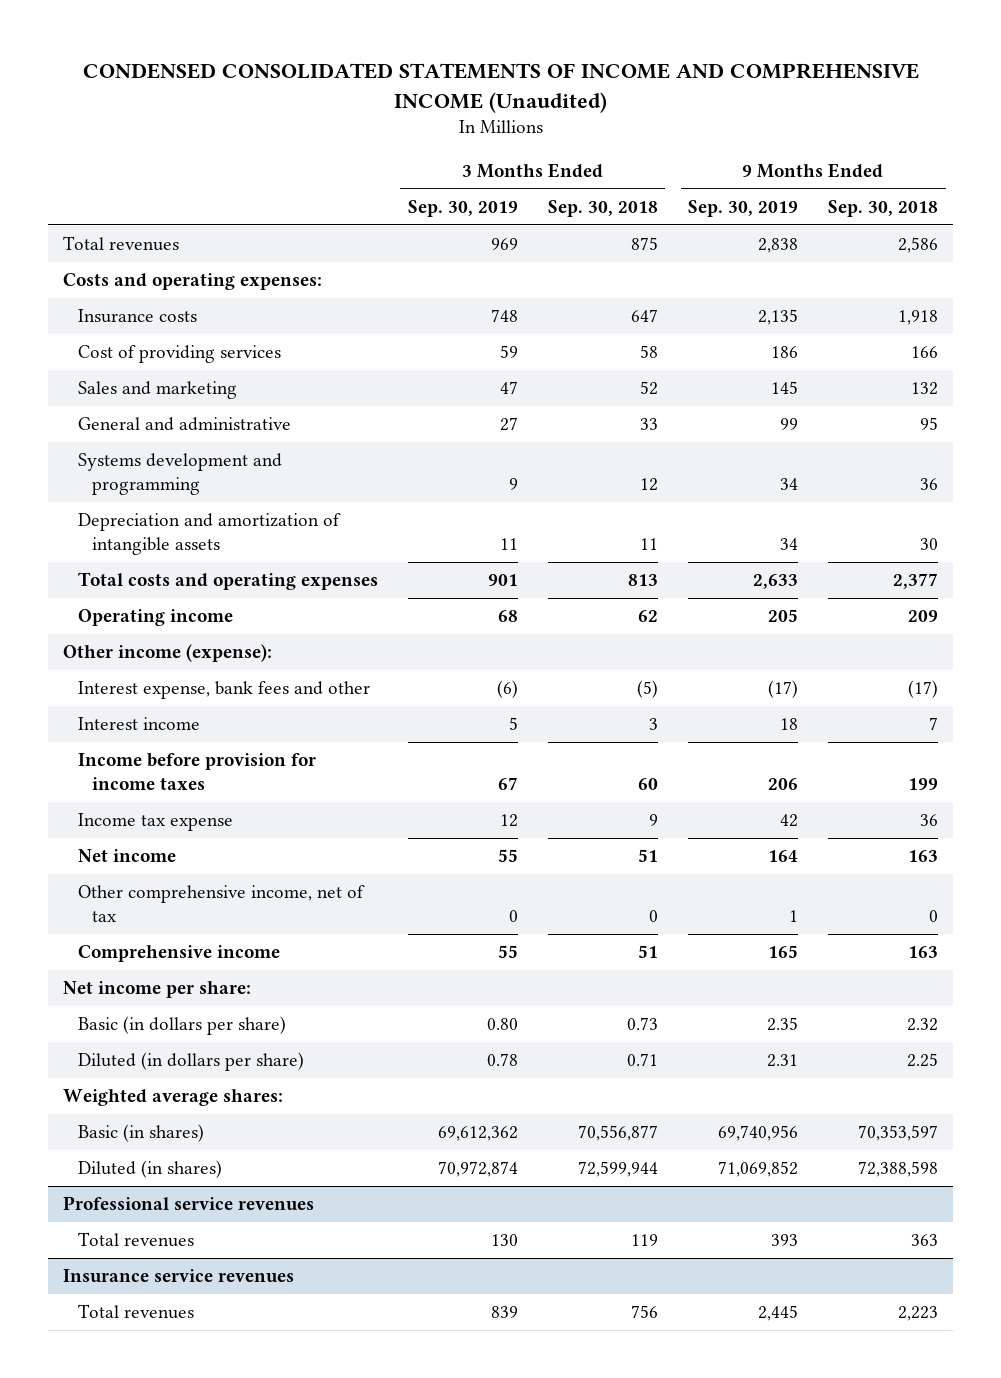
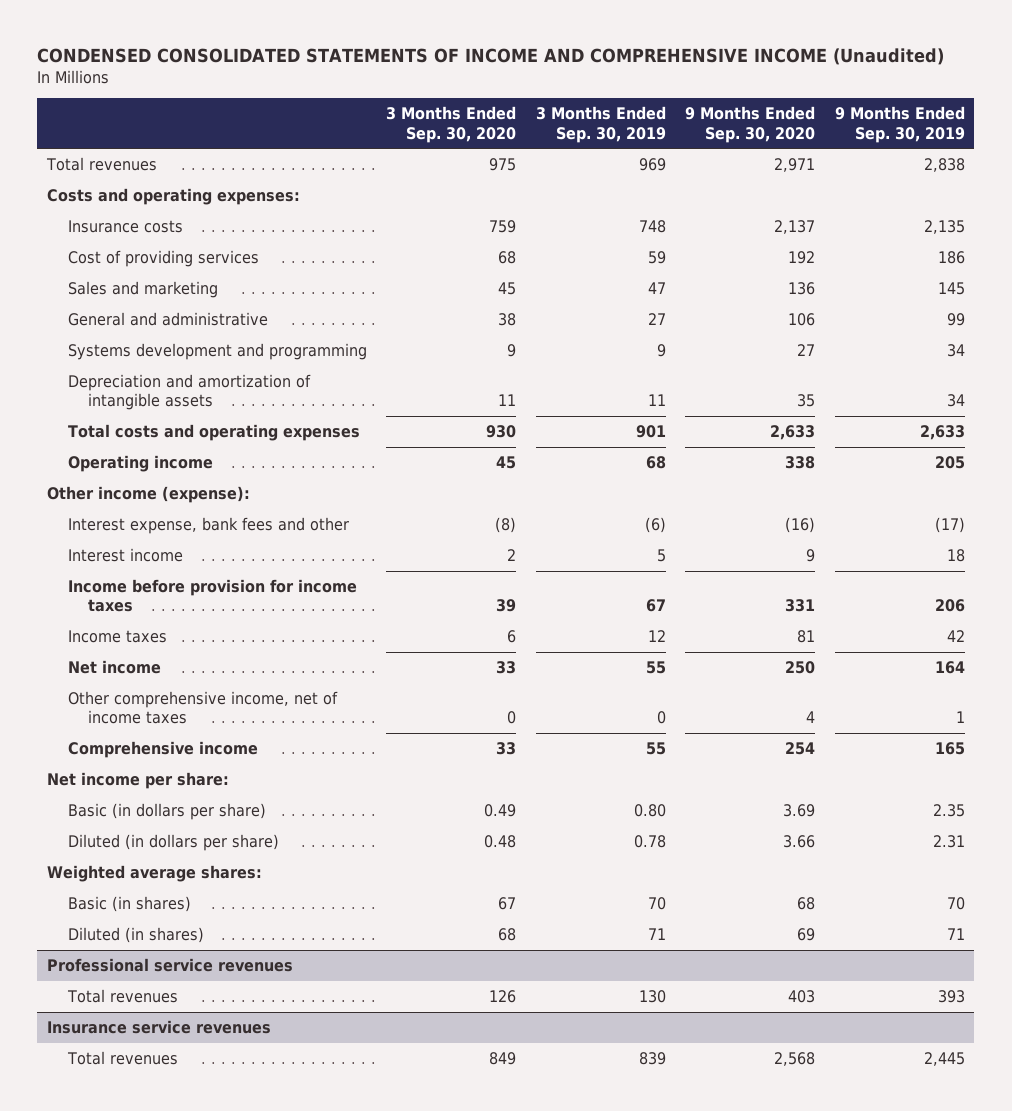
[547,199,658,217] Sep. 30, 2018 -> none
[828,199,939,217] Sep. 30, 2018 -> none
none -> [386,106,517,143] 3 Months Ended Sep. 30, 2020
none -> [685,106,816,143] 9 Months Ended Sep. 30, 2020
[77,813,233,832] Income tax expense -> [67,629,167,643] Income taxes
[77,885,365,923] Other comprehensive income, net of tax -> [67,690,338,725] Other comprehensive income, net of income taxes
[437,1126,518,1142] 69,612,362 -> [647,896,666,910] 70
[718,1125,799,1142] 69,740,956 -> [946,896,965,910] 70
[437,1161,518,1178] 70,972,874 -> [647,927,666,940] 71
[718,1161,799,1178] 71,069,852 -> [946,927,965,940] 71

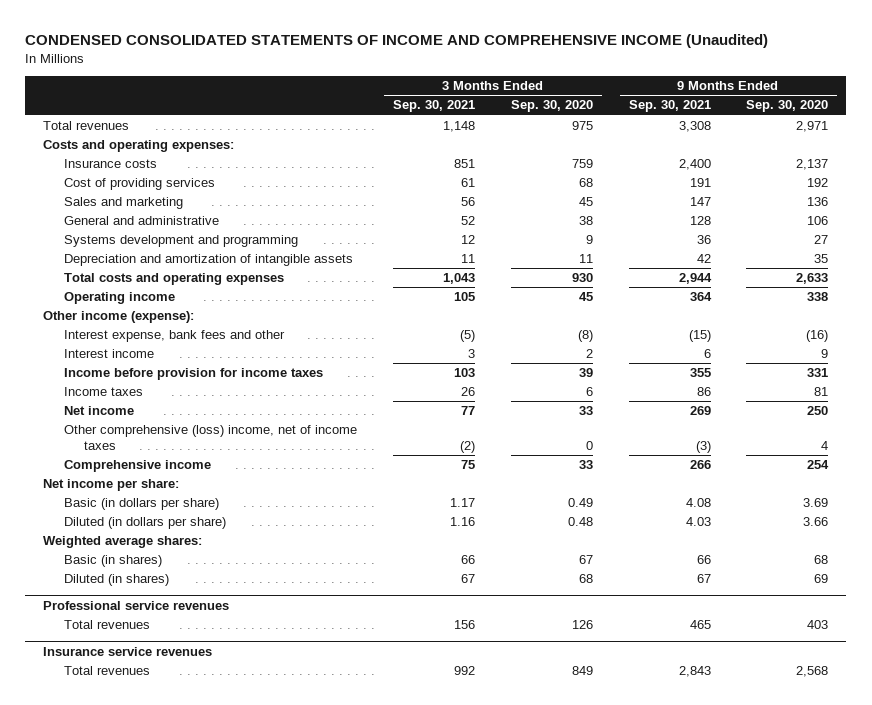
[535,106,666,143] 3 Months Ended Sep. 30, 2019 -> none
[834,106,965,143] 9 Months Ended Sep. 30, 2019 -> none
none -> [392,100,475,113] Sep. 30, 2021
none -> [628,100,711,113] Sep. 30, 2021
[67,690,338,725] Other comprehensive income, net of income taxes -> [63,425,357,450] Other comprehensive (loss) income, net of income taxes

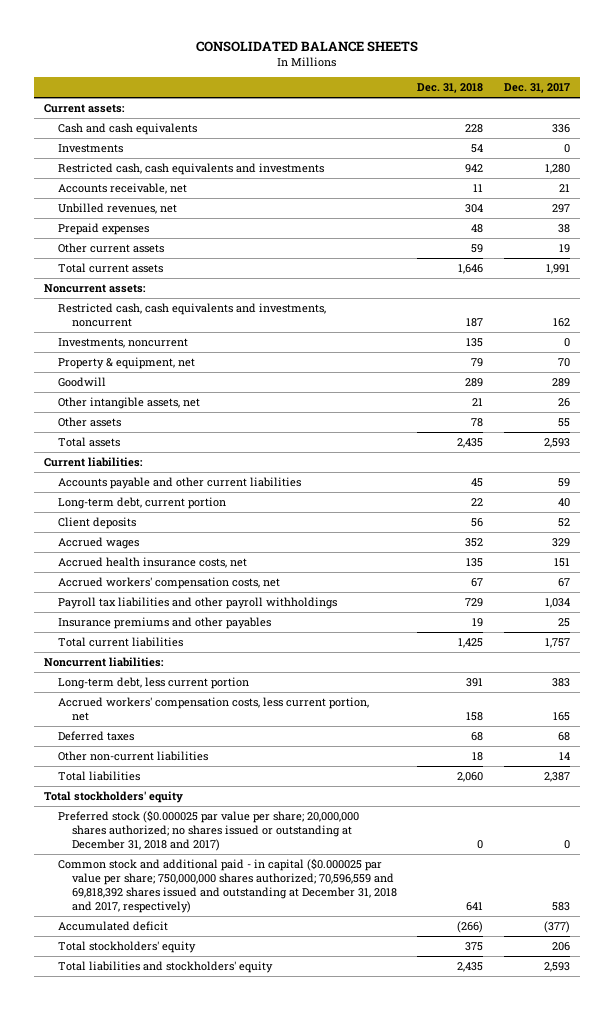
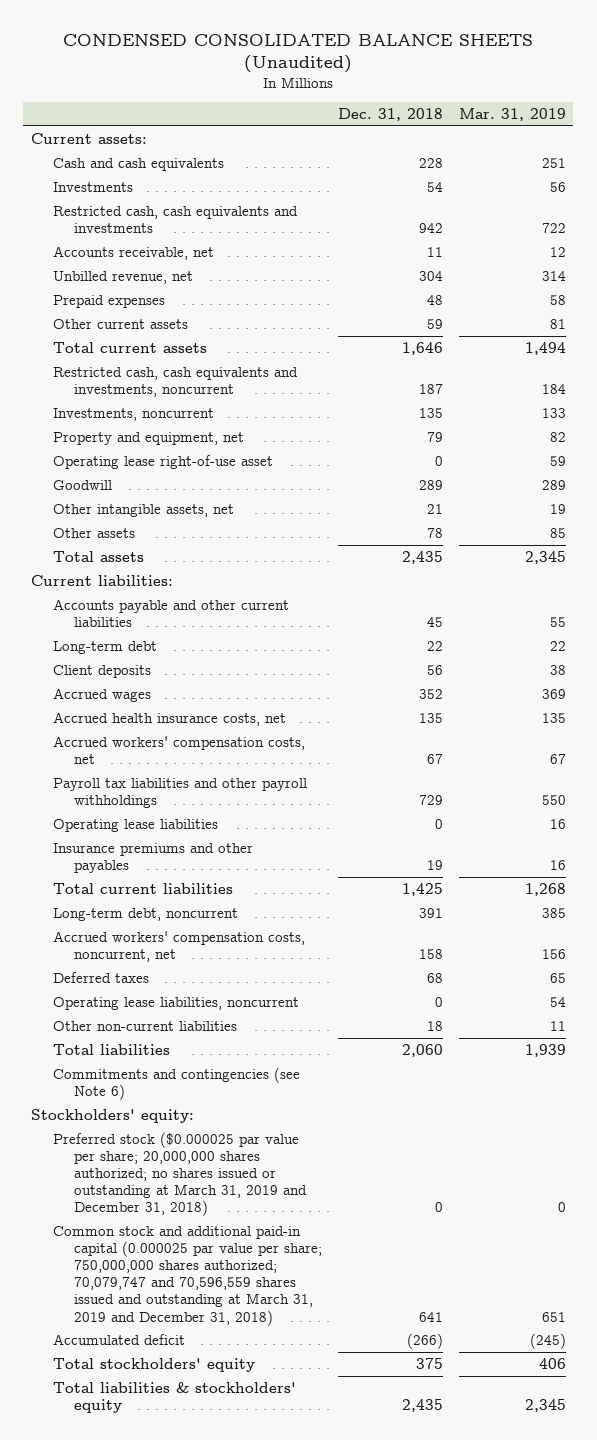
[195,41,418,53] CONSOLIDATED BALANCE SHEETS -> [63,33,534,74] CONDENSED CONSOLIDATED BALANCE SHEETS (Unaudited)
[503,83,570,94] Dec. 31, 2017 -> none
none -> [458,107,566,121] Mar. 31, 2019
[57,202,177,214] Unbilled revenues, net -> [52,270,193,284] Unbilled revenue, net
[44,283,147,293] Noncurrent assets: -> none
[57,356,195,369] Property & equipment, net -> [52,431,244,445] Property and equipment, net
none -> [52,454,273,469] Operating lease right-of-use asset
[57,496,226,509] Long-term debt, current portion -> [52,640,157,654] Long-term debt
none -> [52,818,218,832] Operating lease liabilities
[44,656,165,667] Noncurrent liabilities: -> none
[57,676,249,689] Long-term debt, less current portion -> [52,907,238,921] Long-term debt, noncurrent
[57,696,369,722] Accrued workers' compensation costs, less current portion, net -> [52,930,305,962] Accrued workers' compensation costs, noncurrent, net
none -> [52,996,299,1010] Operating lease liabilities, noncurrent
none -> [52,1066,300,1100] Commitments and contingencies (see Note 6)
[44,790,184,803] Total stockholders' equity -> [31,1108,195,1123] Stockholders' equity:
[57,809,359,852] Preferred stock ($0.000025 par value per share; 20,000,000 shares authorized; no shares issued or outstanding at December 31, 2018 and 2017) -> [52,1131,308,1217] Preferred stock ($0.000025 par value per share; 20,000,000 shares authorized; no shares issued or outstanding at March 31, 2019 and December 31, 2018)
[57,857,397,914] Common stock and additional paid - in capital ($0.000025 par value per share; 750,000,000 shares authorized; 70,596,559 and 69,818,392 shares issued and outstanding at December 31, 2018 and 2017, respectively) -> [52,1225,323,1326] Common stock and additional paid-in capital (0.000025 par value per share; 750,000,000 shares authorized; 70,079,747 and 70,596,559 shares issued and outstanding at March 31, 2019 and December 31, 2018)
[57,960,273,973] Total liabilities and stockholders' equity -> [52,1381,296,1413] Total liabilities & stockholders' equity

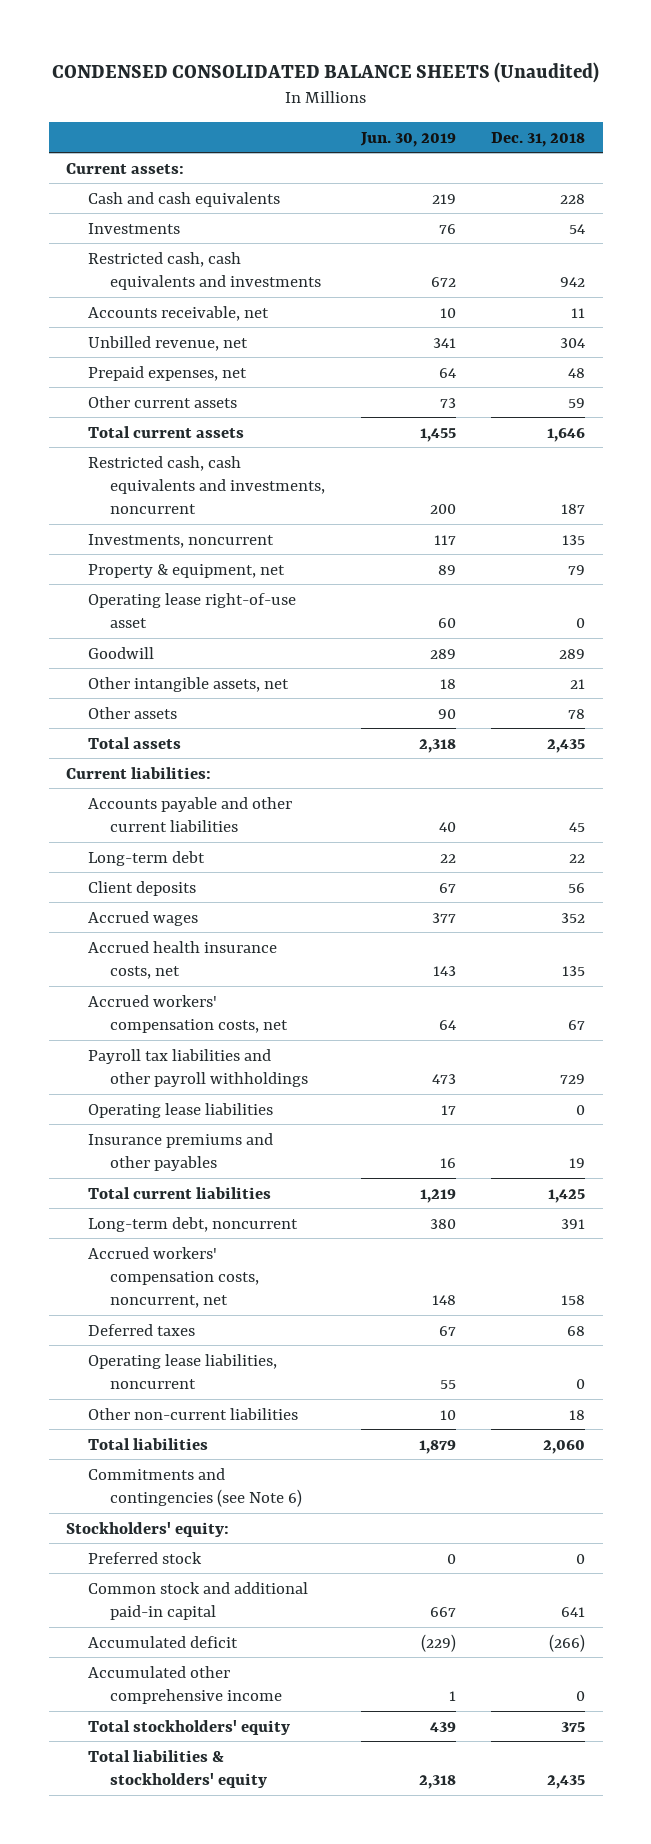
[458,107,566,121] Mar. 31, 2019 -> none
none -> [359,131,456,147] Jun. 30, 2019
[52,294,165,308] Prepaid expenses -> [88,365,248,381] Prepaid expenses, net
[52,431,244,445] Property and equipment, net -> [88,563,286,578] Property & equipment, net
[52,1131,308,1217] Preferred stock ($0.000025 par value per share; 20,000,000 shares authorized; no shares issued or outstanding at March 31, 2019 and December 31, 2018) -> [88,1551,203,1564] Preferred stock
[52,1225,323,1326] Common stock and additional paid-in capital (0.000025 par value per share; 750,000,000 shares authorized; 70,079,747 and 70,596,559 shares issued and outstanding at March 31, 2019 and December 31, 2018) -> [88,1581,309,1620] Common stock and additional paid-in capital
none -> [88,1665,283,1704] Accumulated other comprehensive income

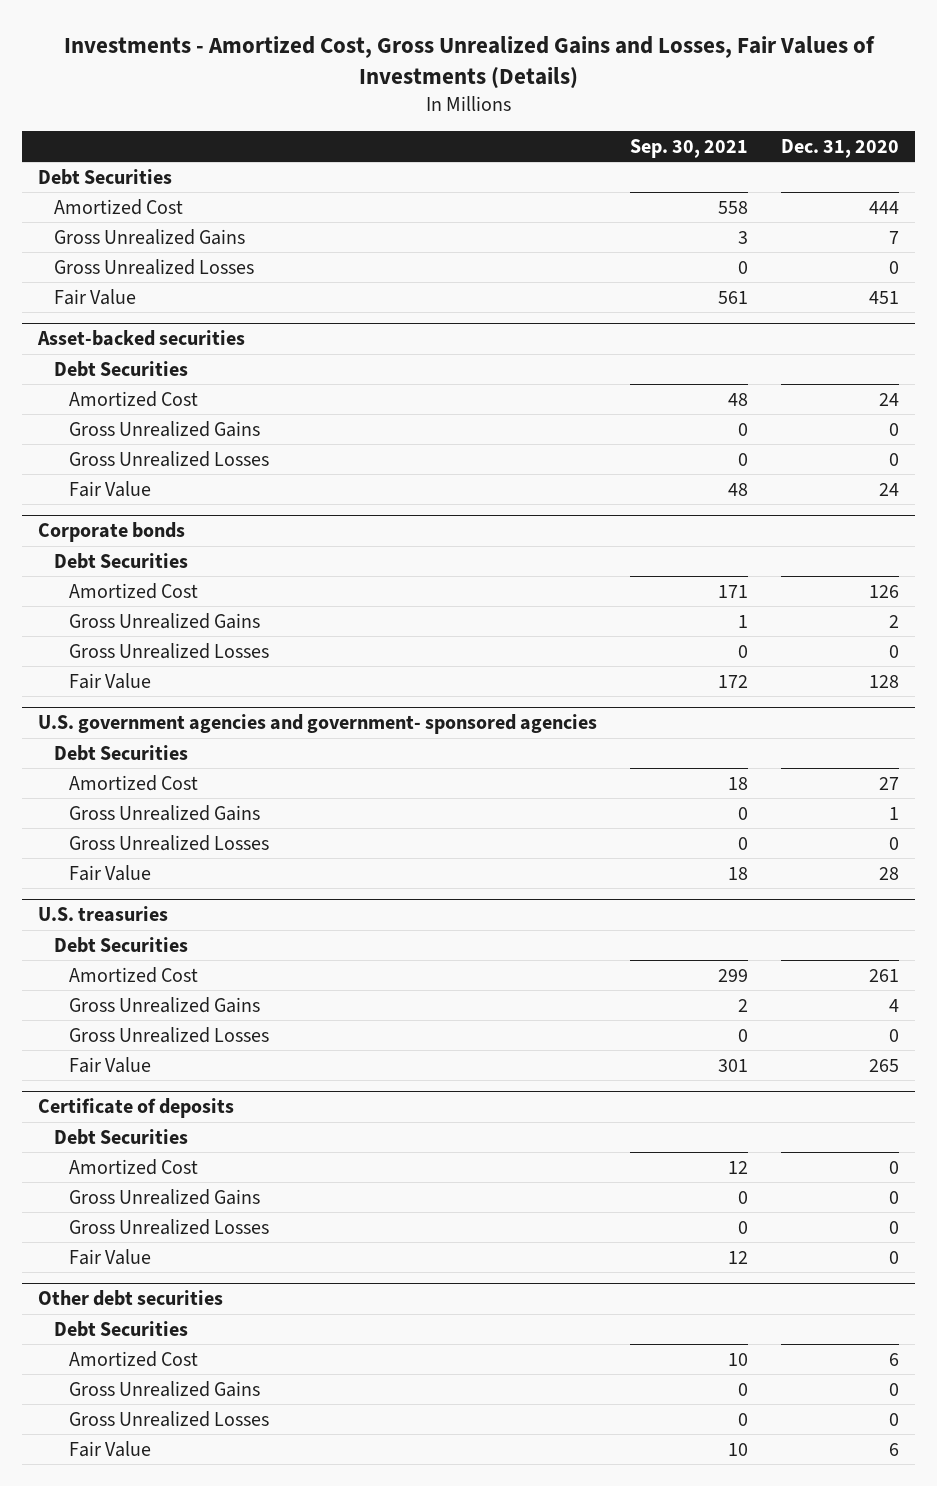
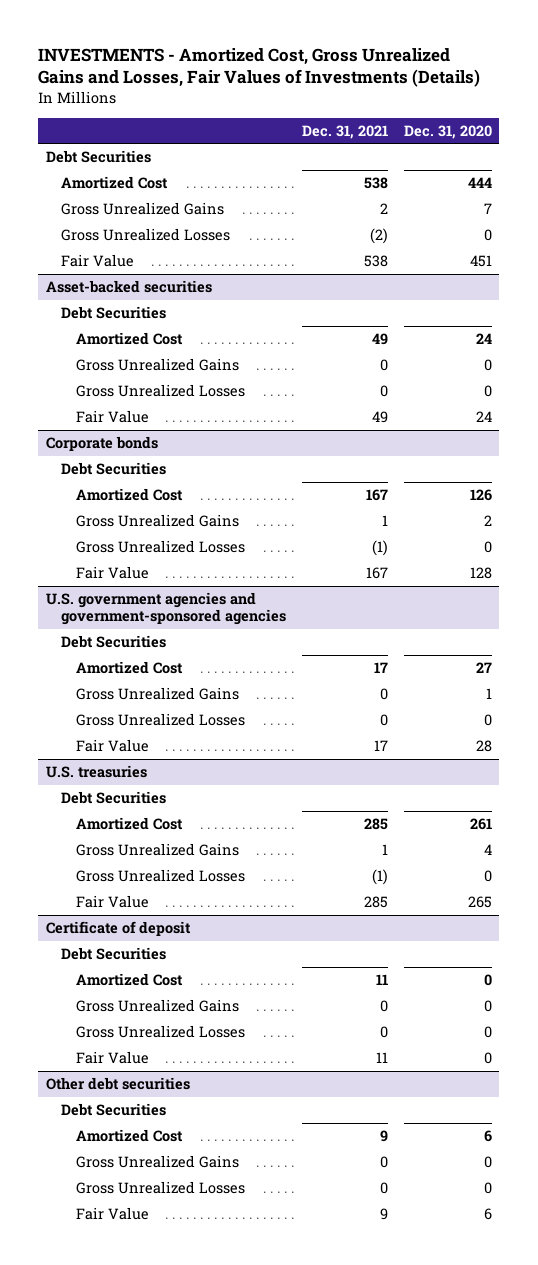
[63,36,875,90] Investments - Amortized Cost, Gross Unrealized Gains and Losses, Fair Values of Investments (Details) -> [38,47,481,88] INVESTMENTS - Amortized Cost, Gross Unrealized Gains and Losses, Fair Values of Investments (Details)
[630,138,749,158] Sep. 30, 2021 -> none
none -> [301,124,388,139] Dec. 31, 2021
[38,714,598,735] U.S. government agencies and government- sponsored agencies -> [45,592,286,626] U.S. government agencies and government-sponsored agencies
[38,1098,235,1119] Certificate of deposits -> [45,921,191,937] Certificate of deposit

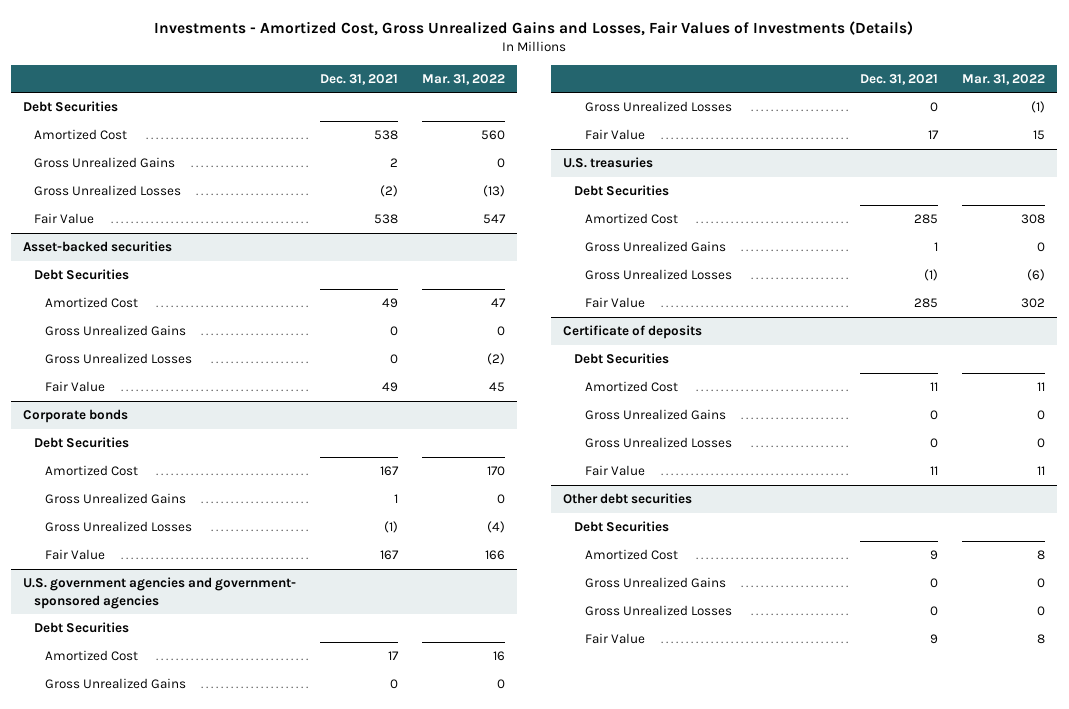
[38,47,481,88] INVESTMENTS - Amortized Cost, Gross Unrealized Gains and Losses, Fair Values of Investments (Details) -> [154,20,914,36] Investments - Amortized Cost, Gross Unrealized Gains and Losses, Fair Values of Investments (Details)
[403,124,492,139] Dec. 31, 2020 -> none
none -> [422,73,506,85] Mar. 31, 2022
[45,592,286,626] U.S. government agencies and government-sponsored agencies -> [23,577,297,609] U.S. government agencies and government- sponsored agencies
[45,921,191,937] Certificate of deposit -> [563,325,703,340] Certificate of deposits

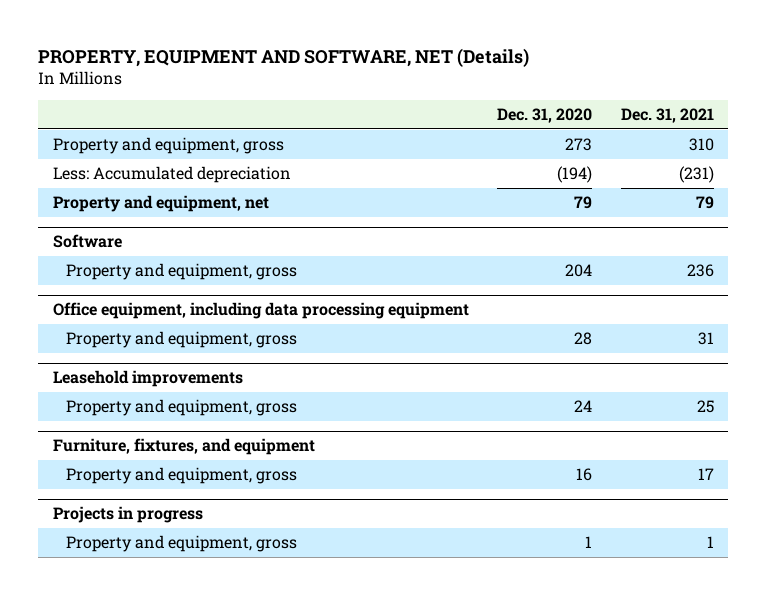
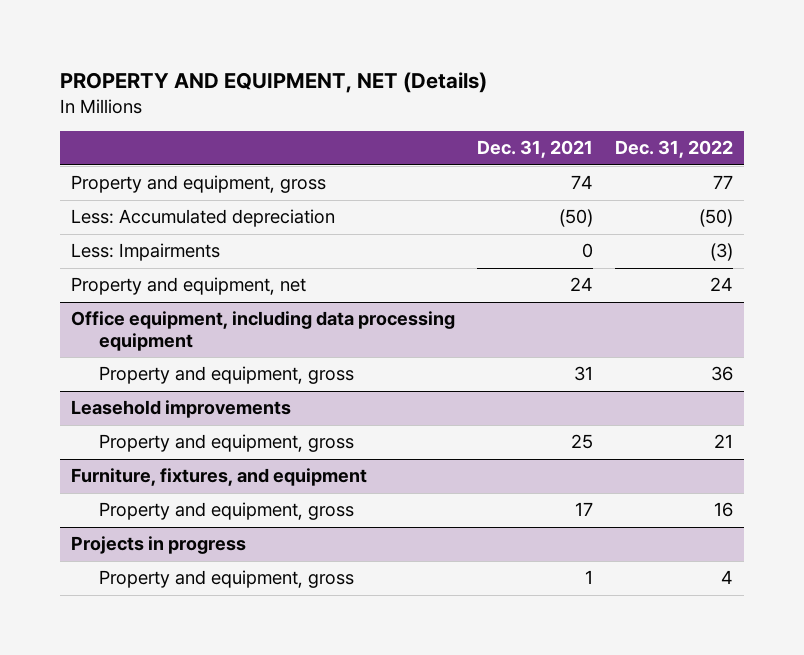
[38,47,530,67] PROPERTY, EQUIPMENT AND SOFTWARE, NET (Details) -> [59,72,487,94] PROPERTY AND EQUIPMENT, NET (Details)
[497,108,593,124] Dec. 31, 2020 -> none
none -> [615,140,734,159] Dec. 31, 2022
[52,234,122,249] Software -> none
[66,263,298,281] Property and equipment, gross -> none
[689,138,715,152] 310 -> [570,175,593,190] 74
[679,166,715,184] (231) -> [558,209,593,228] (50)
none -> [70,243,220,262] Less: Impairments
[696,196,715,210] 79 -> [569,277,593,292] 24

